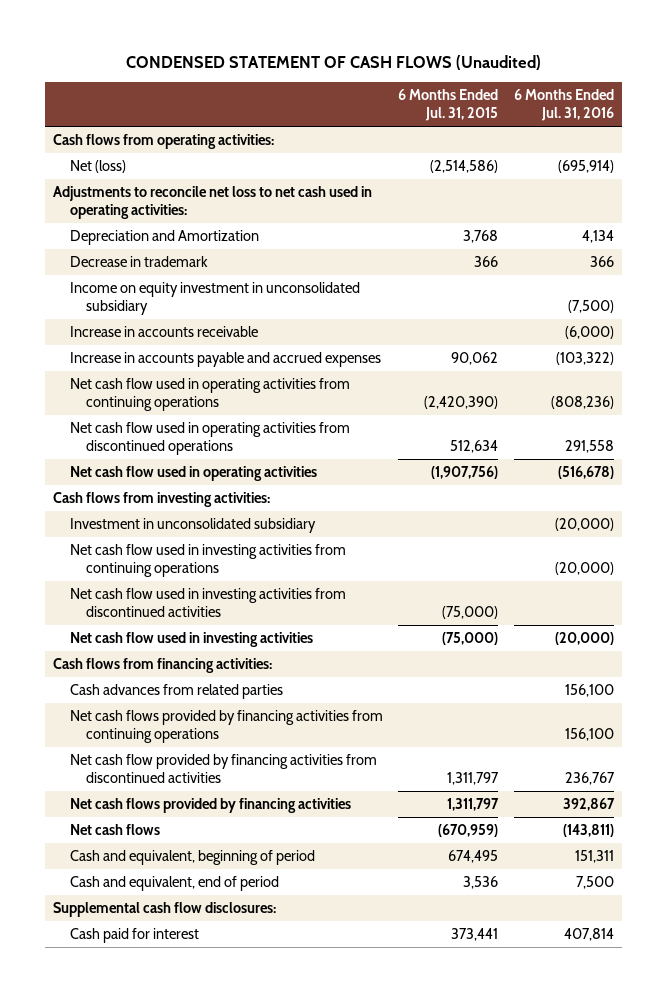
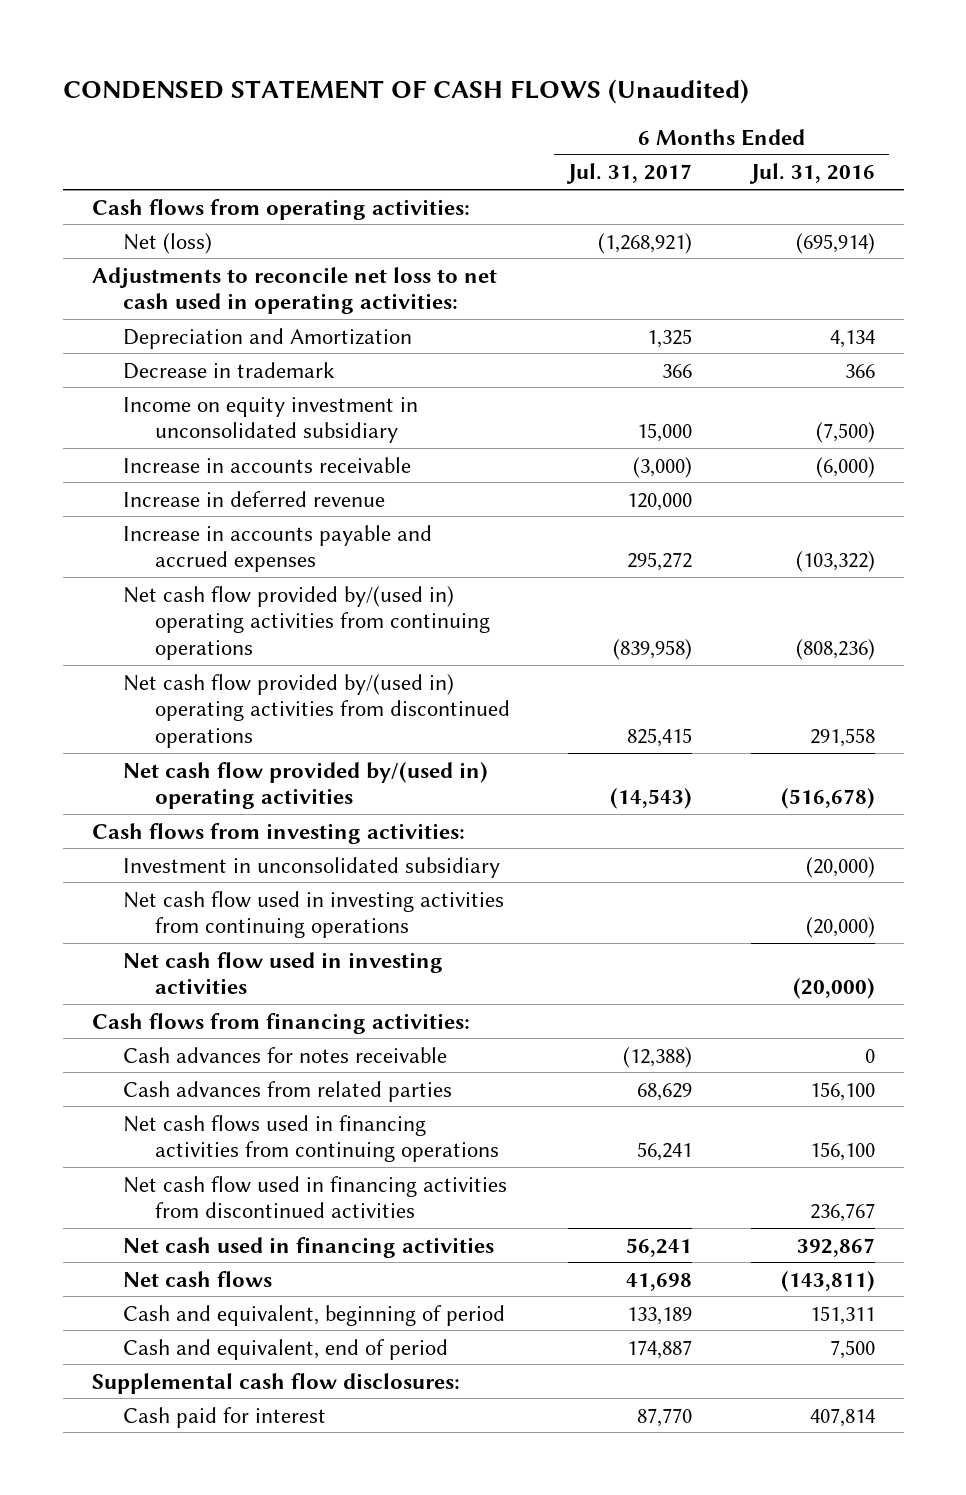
[398,89,499,122] 6 Months Ended Jul. 31, 2015 -> none
none -> [566,163,693,185] Jul. 31, 2017
none -> [123,490,386,507] Increase in deferred revenue
[69,378,350,412] Net cash flow used in operating activities from continuing operations -> [123,585,491,661] Net cash flow provided by/(used in) operating activities from continuing operations
[69,422,350,456] Net cash flow used in operating activities from discontinued operations -> [123,673,511,749] Net cash flow provided by/(used in) operating activities from discontinued operations
[69,466,317,482] Net cash flow used in operating activities -> [123,761,489,810] Net cash flow provided by/(used in) operating activities
[69,588,346,618] Net cash flow used in investing activities from discontinued activities -> none
none -> [123,1046,448,1063] Cash advances for notes receivable
[69,710,383,744] Net cash flows provided by financing activities from continuing operations -> [123,1114,500,1163] Net cash flows used in financing activities from continuing operations
[69,754,377,784] Net cash flow provided by financing activities from discontinued activities -> [123,1175,508,1219] Net cash flow used in financing activities from discontinued activities
[69,798,351,814] Net cash flows provided by financing activities -> [123,1236,495,1258] Net cash used in financing activities

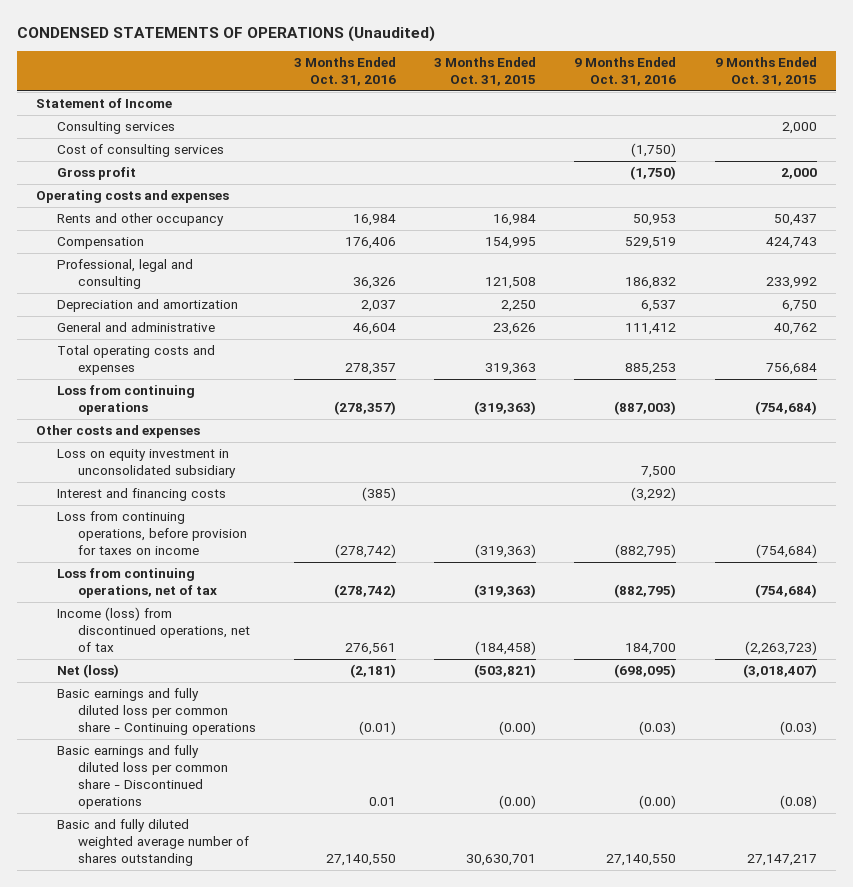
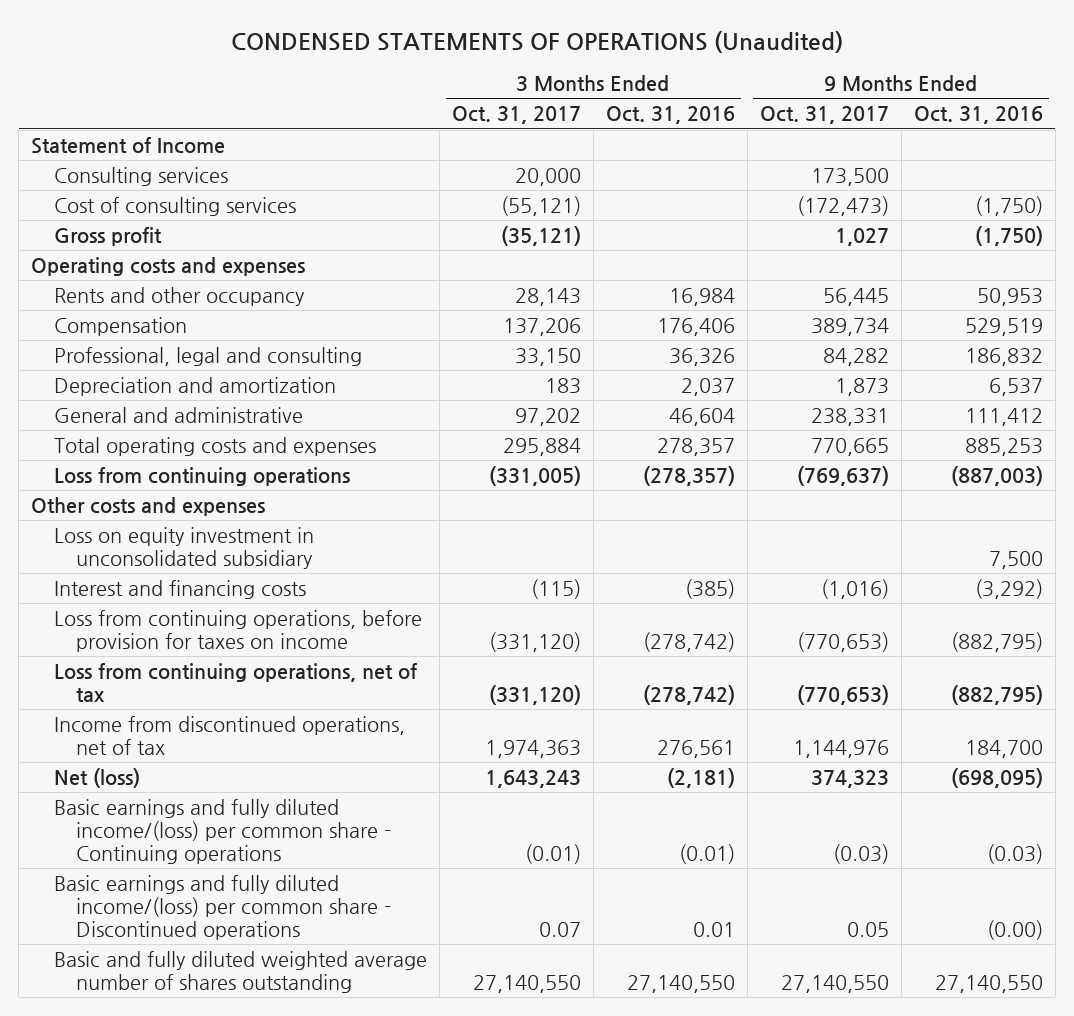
[434,57,537,87] 3 Months Ended Oct. 31, 2015 -> none
[714,57,817,87] 9 Months Ended Oct. 31, 2015 -> none
none -> [451,106,581,125] Oct. 31, 2017
none -> [759,106,889,125] Oct. 31, 2017
[56,607,250,653] Income (loss) from discontinued operations, net of tax -> [53,715,405,755] Income from discontinued operations, net of tax
[56,688,256,736] Basic earnings and fully diluted loss per common share - Continuing operations -> [53,798,392,864] Basic earnings and fully diluted income/(loss) per common share - Continuing operations
[56,745,228,810] Basic earnings and fully diluted loss per common share - Discontinued operations -> [53,874,392,940] Basic earnings and fully diluted income/(loss) per common share - Discontinued operations

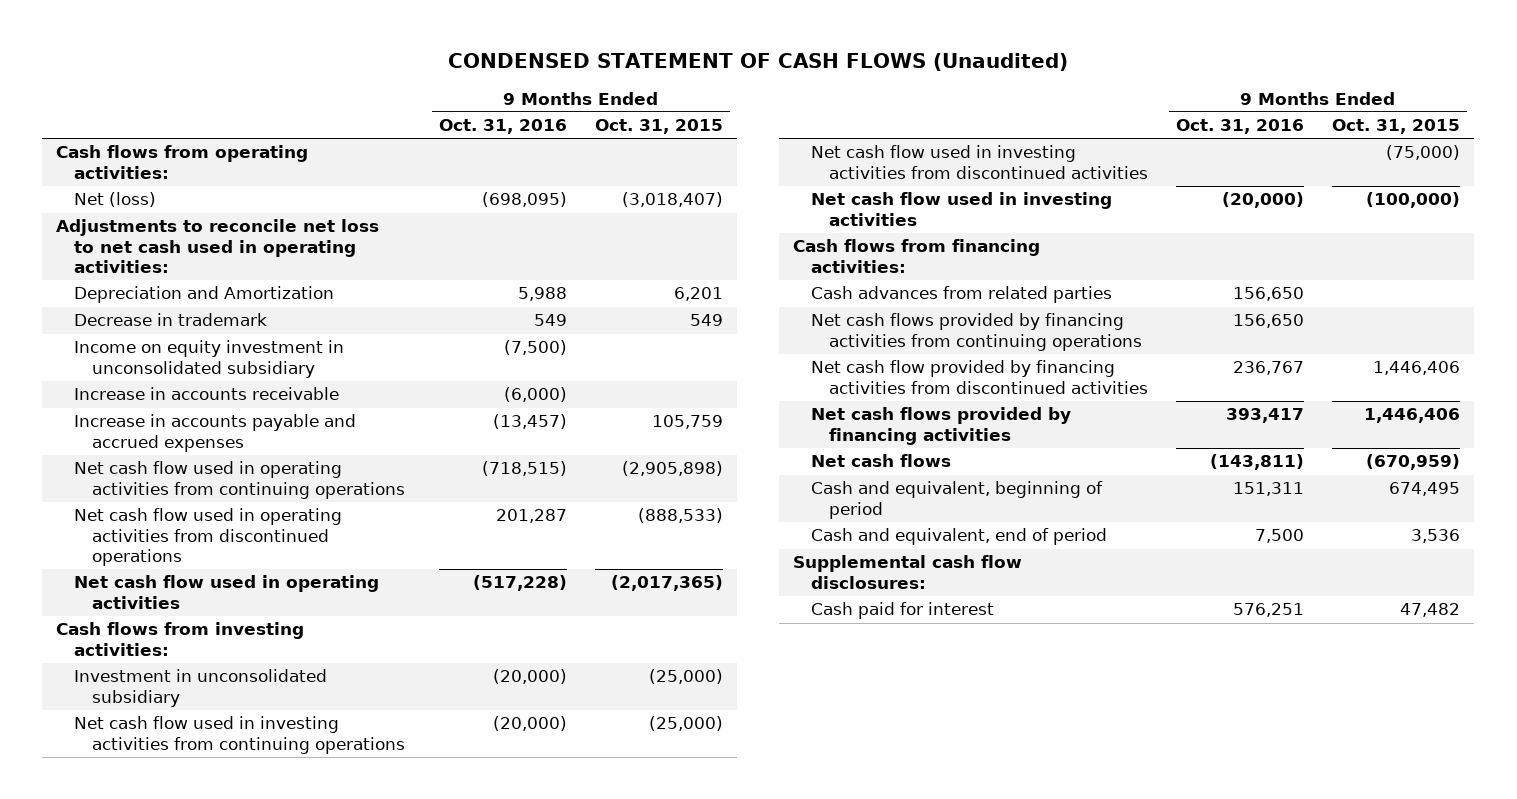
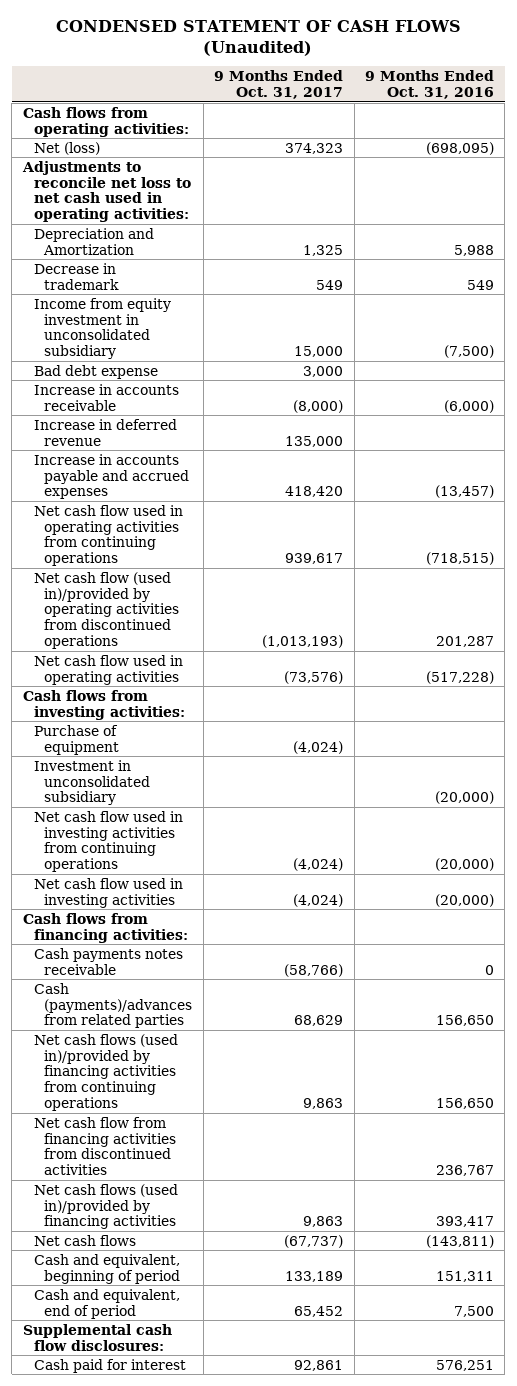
[595,119,724,135] Oct. 31, 2015 -> none
none -> [214,70,344,100] 9 Months Ended Oct. 31, 2017
[74,340,345,378] Income on equity investment in unconsolidated subsidiary -> [33,297,171,360] Income from equity investment in unconsolidated subsidiary
none -> [33,364,158,379] Bad debt expense
none -> [33,418,177,446] Increase in deferred revenue
[74,508,343,566] Net cash flow used in operating activities from discontinued operations -> [33,571,180,650] Net cash flow (used in)/provided by operating activities from discontinued operations
none -> [33,724,120,755] Purchase of equipment
[811,145,1148,179] Net cash flow used in investing activities from discontinued activities -> none
none -> [33,947,183,975] Cash payments notes receivable
[811,286,1113,304] Cash advances from related parties -> [33,982,193,1029] Cash (payments)/advances from related parties
[811,313,1142,351] Net cash flows provided by financing activities from continuing operations -> [33,1033,178,1112] Net cash flows (used in)/provided by financing activities from continuing operations
[811,360,1148,394] Net cash flow provided by financing activities from discontinued activities -> [33,1116,177,1176] Net cash flow from financing activities from discontinued activities
[811,407,1072,445] Net cash flows provided by financing activities -> [33,1183,178,1230] Net cash flows (used in)/provided by financing activities

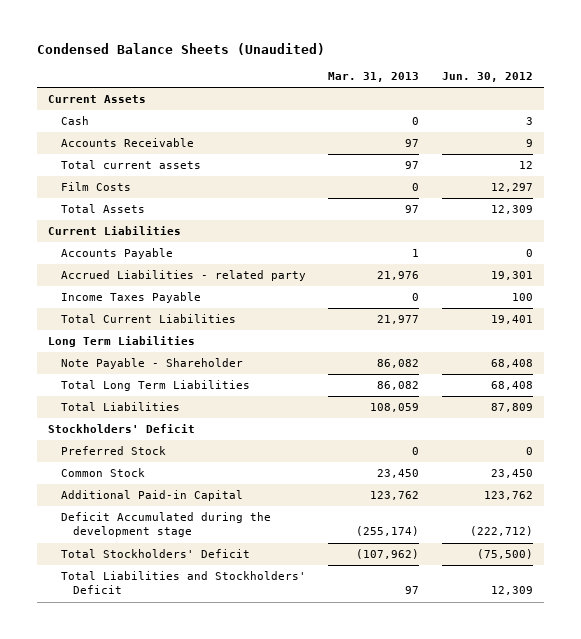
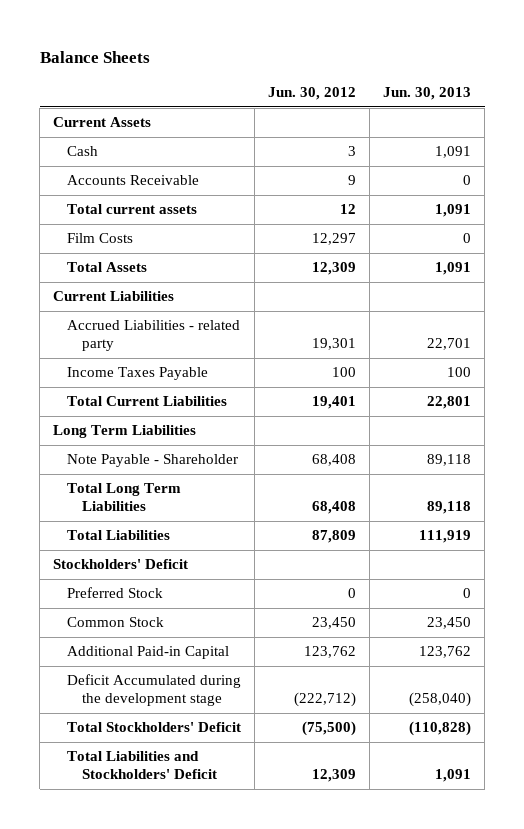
[36,42,325,55] Condensed Balance Sheets (Unaudited) -> [39,50,150,63] Balance Sheets
[328,72,420,83] Mar. 31, 2013 -> none
none -> [383,87,472,101] Jun. 30, 2013
[60,248,173,260] Accounts Payable -> none

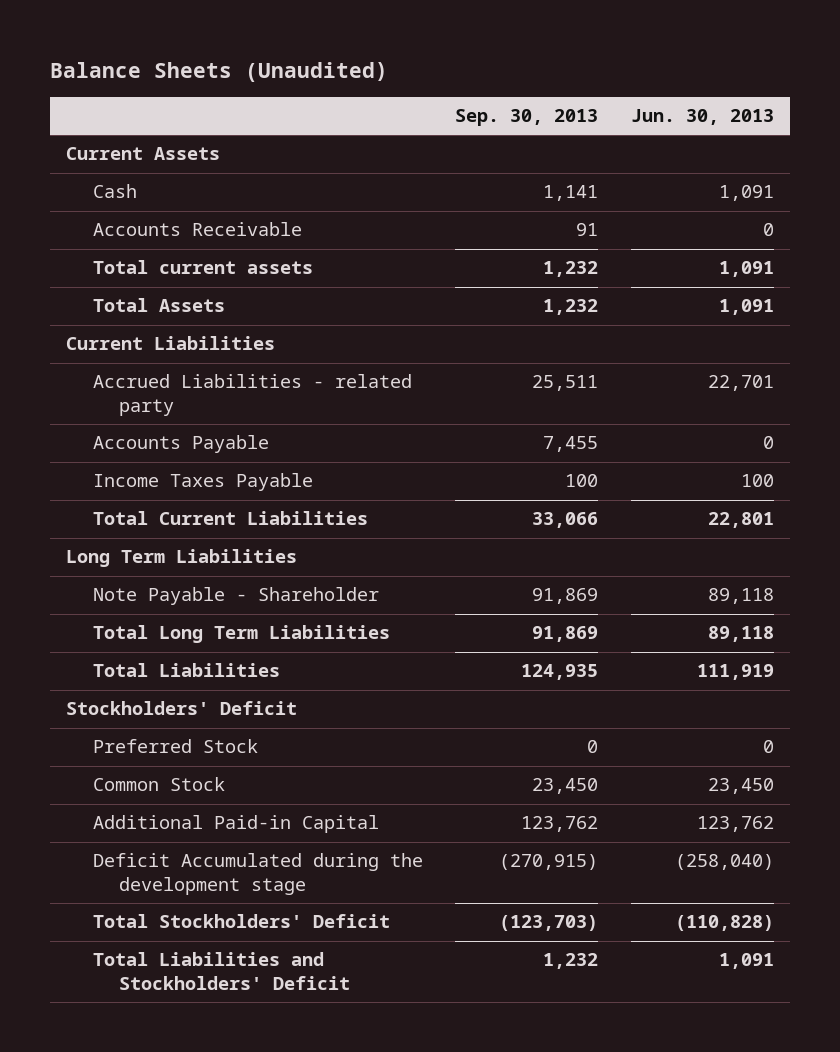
[39,50,150,63] Balance Sheets -> [49,62,388,83] Balance Sheets (Unaudited)
[268,87,357,101] Jun. 30, 2012 -> none
none -> [455,108,599,126] Sep. 30, 2013
[67,233,134,244] Film Costs -> none
none -> [92,435,269,454] Accounts Payable

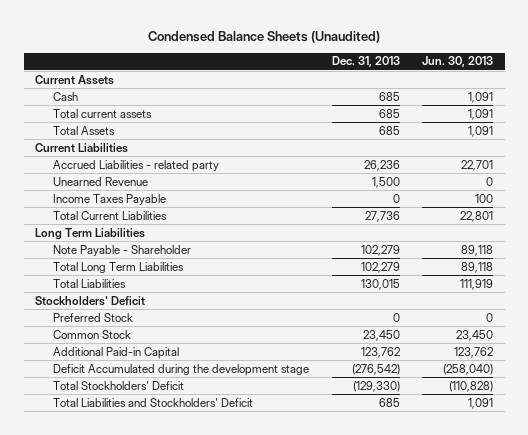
[49,62,388,83] Balance Sheets (Unaudited) -> [148,31,381,44] Condensed Balance Sheets (Unaudited)
[455,108,599,126] Sep. 30, 2013 -> none
none -> [331,56,400,68] Dec. 31, 2013
[92,222,302,237] Accounts Receivable -> none
[92,435,269,454] Accounts Payable -> none
none -> [52,176,148,186] Unearned Revenue

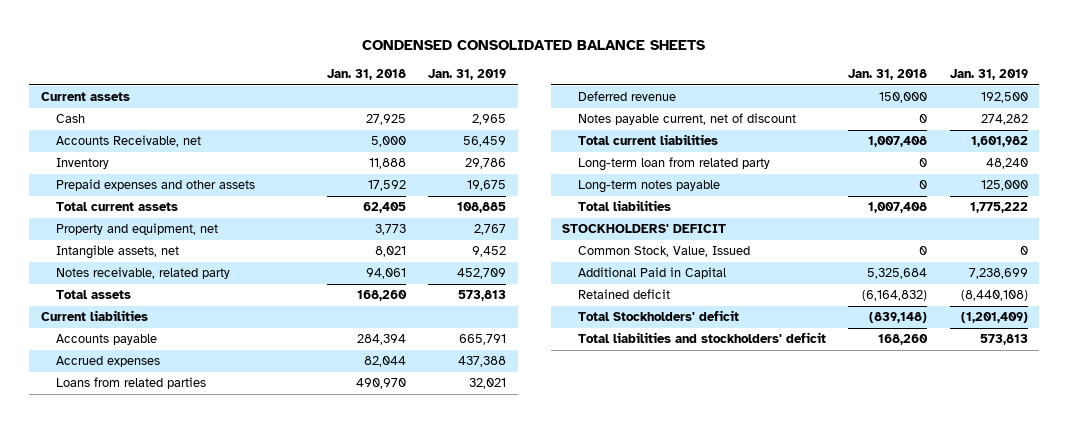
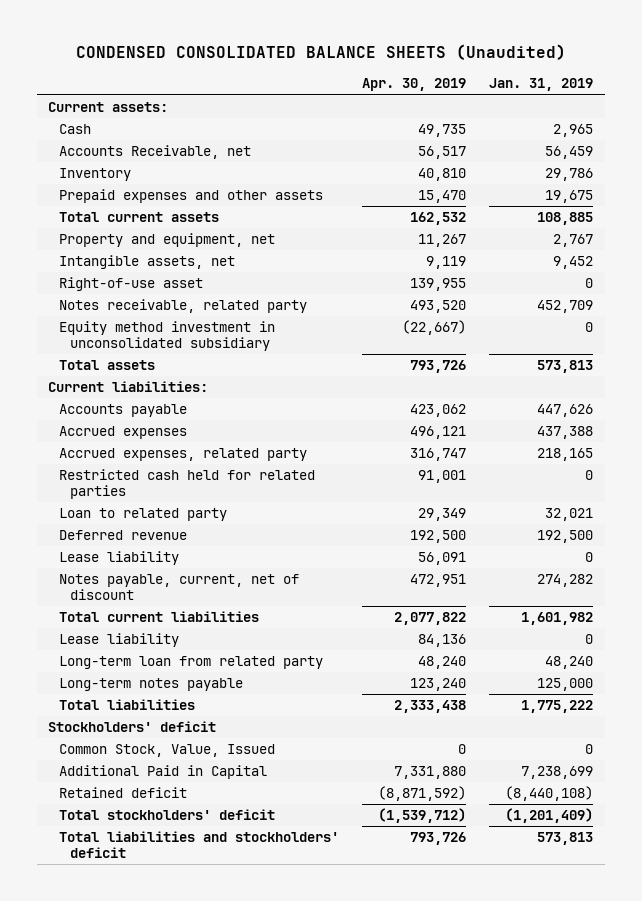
[362,39,706,50] CONDENSED CONSOLIDATED BALANCE SHEETS -> [75,44,566,61] CONDENSED CONSOLIDATED BALANCE SHEETS (Unaudited)
[326,69,406,81] Jan. 31, 2018 -> none
none -> [362,78,467,92] Apr. 30, 2019
[40,92,130,102] Current assets -> [48,102,169,113] Current assets:
none -> [59,277,204,292] Right-of-use asset
none -> [59,321,276,352] Equity method investment in unconsolidated subsidiary
[40,310,148,322] Current liabilities -> [48,381,209,393] Current liabilities:
[459,334,507,346] 665,791 -> [537,404,594,418] 447,626
none -> [59,448,308,462] Accrued expenses, related party
none -> [59,469,316,500] Restricted cash held for related parties
[55,377,206,390] Loans from related parties -> [59,508,228,522] Loan to related party
none -> [59,551,180,566] Lease liability
[577,113,796,126] Notes payable current, net of discount -> [59,574,300,601] Notes payable, current, net of discount
none -> [59,633,180,648] Lease liability
[562,224,727,234] STOCKHOLDERS' DEFICIT -> [48,721,217,733] Stockholders' deficit
[577,310,739,322] Total Stockholders' deficit -> [59,809,276,821] Total stockholders' deficit

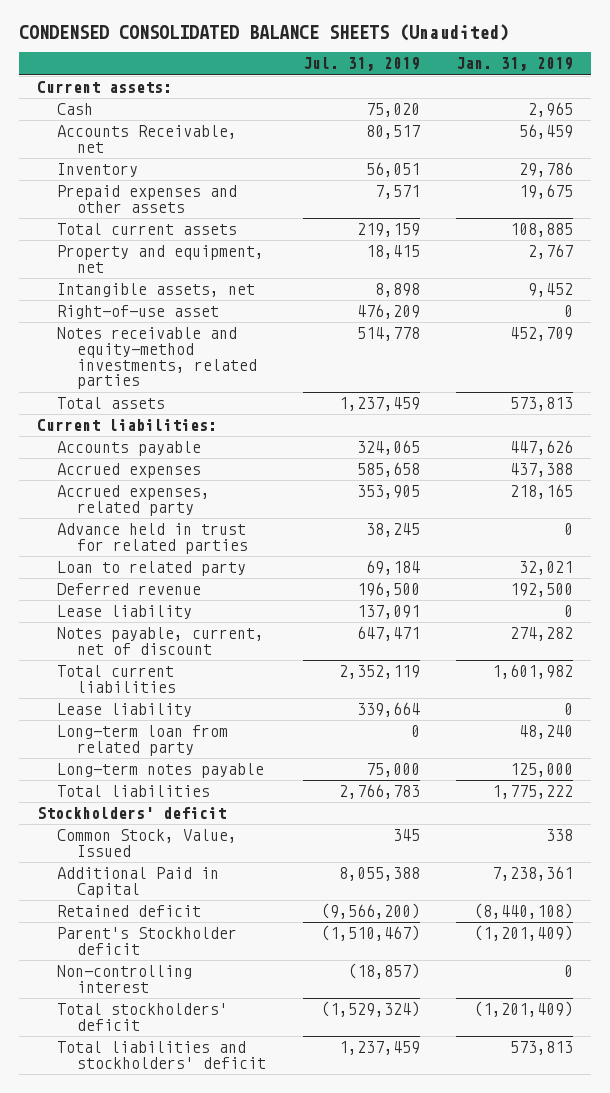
[362,78,467,92] Apr. 30, 2019 -> none
none -> [302,57,420,72] Jul. 31, 2019
[59,321,276,352] Equity method investment in unconsolidated subsidiary -> none
[59,299,308,314] Notes receivable, related party -> [56,327,257,390] Notes receivable and equity-method investments, related parties
[59,469,316,500] Restricted cash held for related parties -> [56,523,248,554] Advance held in trust for related parties
[585,744,594,755] 0 -> [546,829,574,842] 338
[521,766,594,780] 7,238,699 -> [492,866,574,882] 7,238,361
none -> [56,927,237,955] Parent's Stockholder deficit
none -> [56,965,192,993] Non-controlling interest

